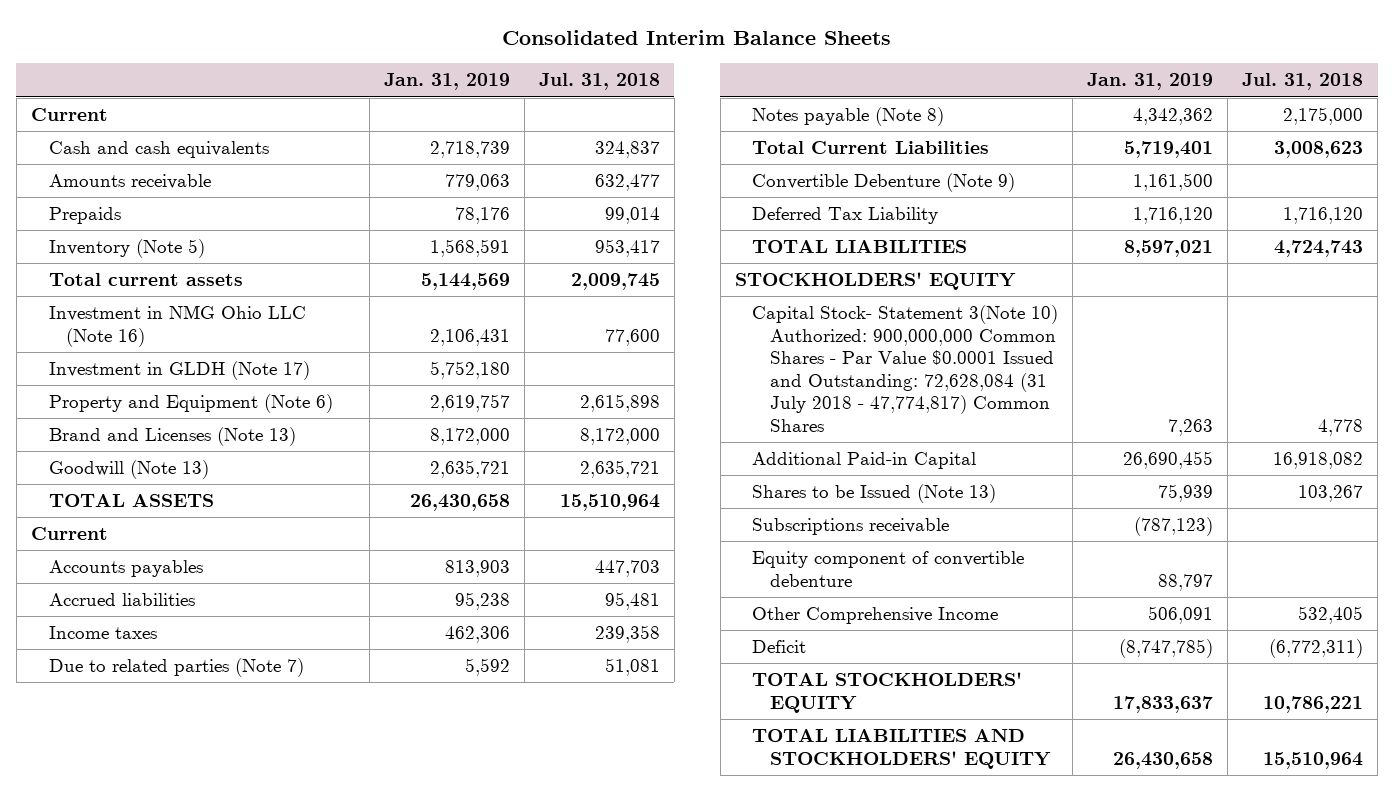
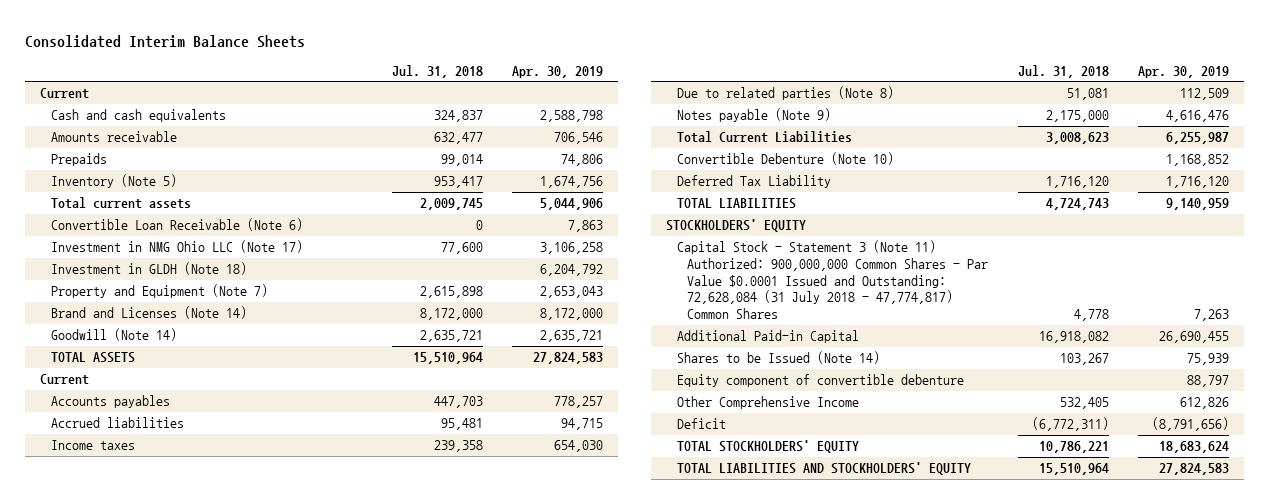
[383,73,510,91] Jan. 31, 2019 -> none
none -> [512,65,604,78] Apr. 30, 2019
none -> [50,218,303,232] Convertible Loan Receivable (Note 6)
[48,305,306,347] Investment in NMG Ohio LLC (Note 16) -> [50,240,303,254] Investment in NMG Ohio LLC (Note 17)
[48,361,310,381] Investment in GLDH (Note 17) -> [50,262,247,276] Investment in GLDH (Note 18)
[48,394,333,414] Property and Equipment (Note 6) -> [50,284,268,299] Property and Equipment (Note 7)
[48,427,296,447] Brand and Licenses (Note 13) -> [50,306,247,320] Brand and Licenses (Note 14)
[48,460,209,480] Goodwill (Note 13) -> [50,328,177,342] Goodwill (Note 14)
[48,658,304,678] Due to related parties (Note 7) -> [676,86,894,101] Due to related parties (Note 8)
[752,107,945,127] Notes payable (Note 8) -> [676,108,831,123] Notes payable (Note 9)
[752,173,1016,193] Convertible Debenture (Note 9) -> [676,152,894,166] Convertible Debenture (Note 10)
[752,305,1059,432] Capital Stock- Statement 3(Note 10) Authorized: 900,000,000 Common Shares - Par Value $0.0001 Issued and Outstanding: 72,628,084 (31 July 2018 - 47,774,817) Common Shares -> [676,240,988,320] Capital Stock - Statement 3 (Note 11) Authorized: 900,000,000 Common Shares - Par Value $0.0001 Issued and Outstanding: 72,628,084 (31 July 2018 - 47,774,817) Common Shares
[752,518,950,536] Subscriptions receivable -> none
[752,484,997,504] Shares to be Issued (Note 13) -> [676,351,880,365] Shares to be Issued (Note 14)

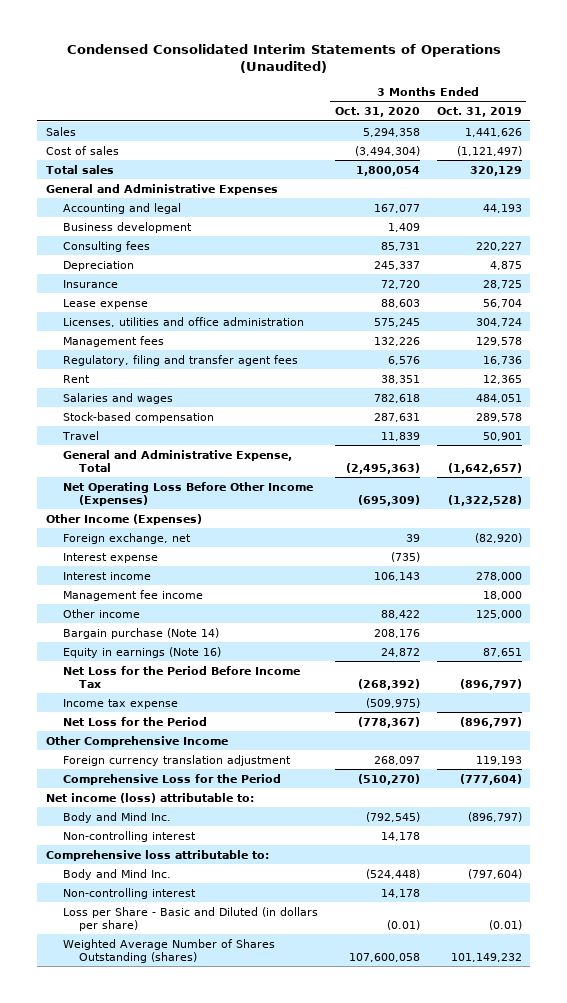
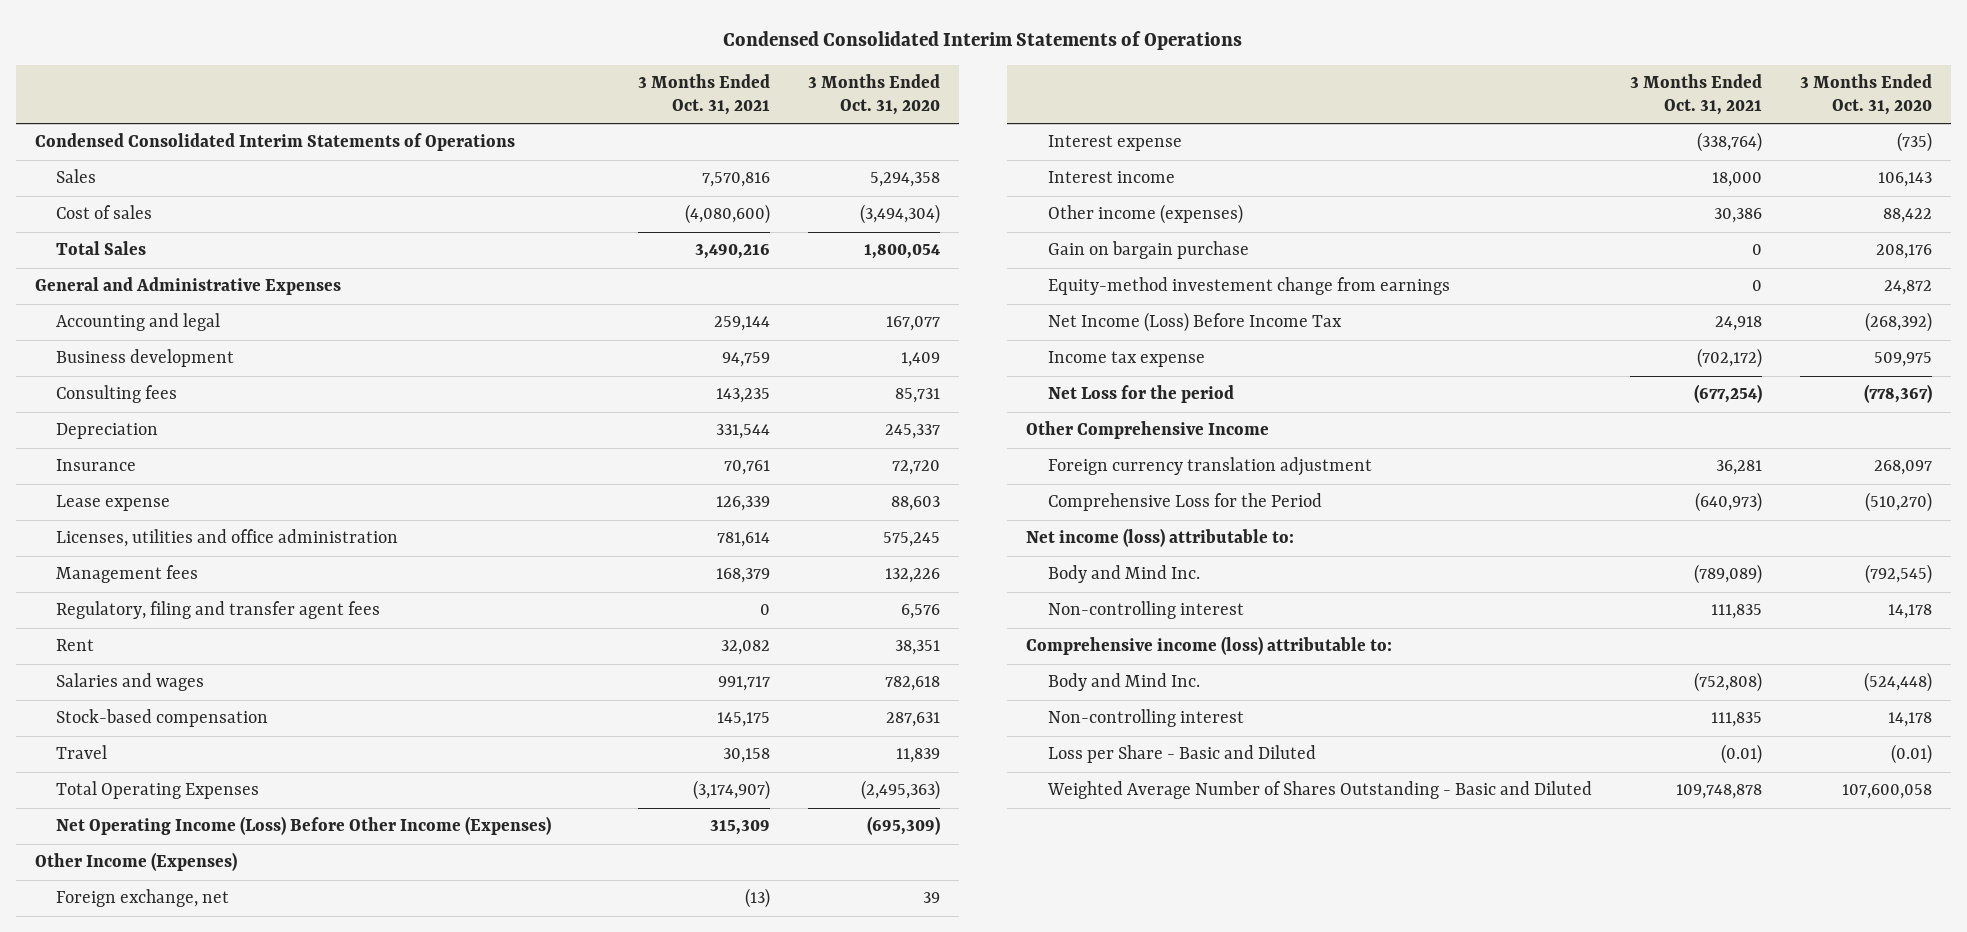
[66,44,501,74] Condensed Consolidated Interim Statements of Operations (Unaudited) -> [723,30,1243,50] Condensed Consolidated Interim Statements of Operations
[436,107,522,118] Oct. 31, 2019 -> none
none -> [638,74,771,115] 3 Months Ended Oct. 31, 2021
none -> [34,133,515,152] Condensed Consolidated Interim Statements of Operations
[45,164,114,174] Total sales -> [56,241,147,256] Total Sales
[62,449,292,472] General and Administrative Expense, Total -> [56,781,260,800] Total Operating Expenses
[62,481,313,506] Net Operating Loss Before Other Income (Expenses) -> [56,816,552,836] Net Operating Income (Loss) Before Other Income (Expenses)
[62,589,203,601] Management fee income -> none
[62,608,140,618] Other income -> [1048,204,1244,225] Other income (expenses)
[62,627,219,639] Bargain purchase (Note 14) -> [1048,241,1250,260] Gain on bargain purchase
[62,646,221,658] Equity in earnings (Note 16) -> [1048,277,1451,296] Equity-method investement change from earnings
[62,665,300,688] Net Loss for the Period Before Income Tax -> [1048,312,1343,333] Net Income (Loss) Before Income Tax
[365,697,420,708] (509,975) -> [1873,352,1932,368] 509,975
[62,716,207,726] Net Loss for the Period -> [1048,385,1235,404] Net Loss for the period
[45,849,269,861] Comprehensive loss attributable to: -> [1026,636,1393,656] Comprehensive income (loss) attributable to:
[62,906,318,931] Loss per Share - Basic and Diluted (in dollars per share) -> [1048,745,1317,764] Loss per Share - Basic and Diluted
[62,938,275,963] Weighted Average Number of Shares Outstanding (shares) -> [1047,781,1593,800] Weighted Average Number of Shares Outstanding - Basic and Diluted

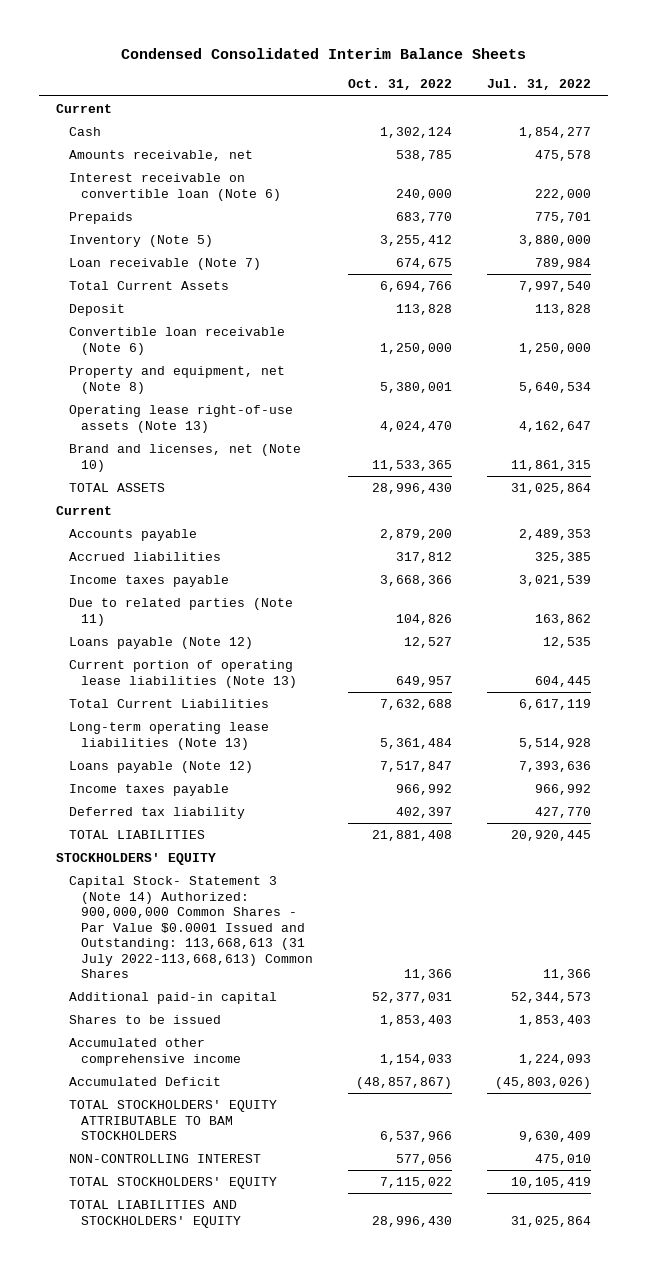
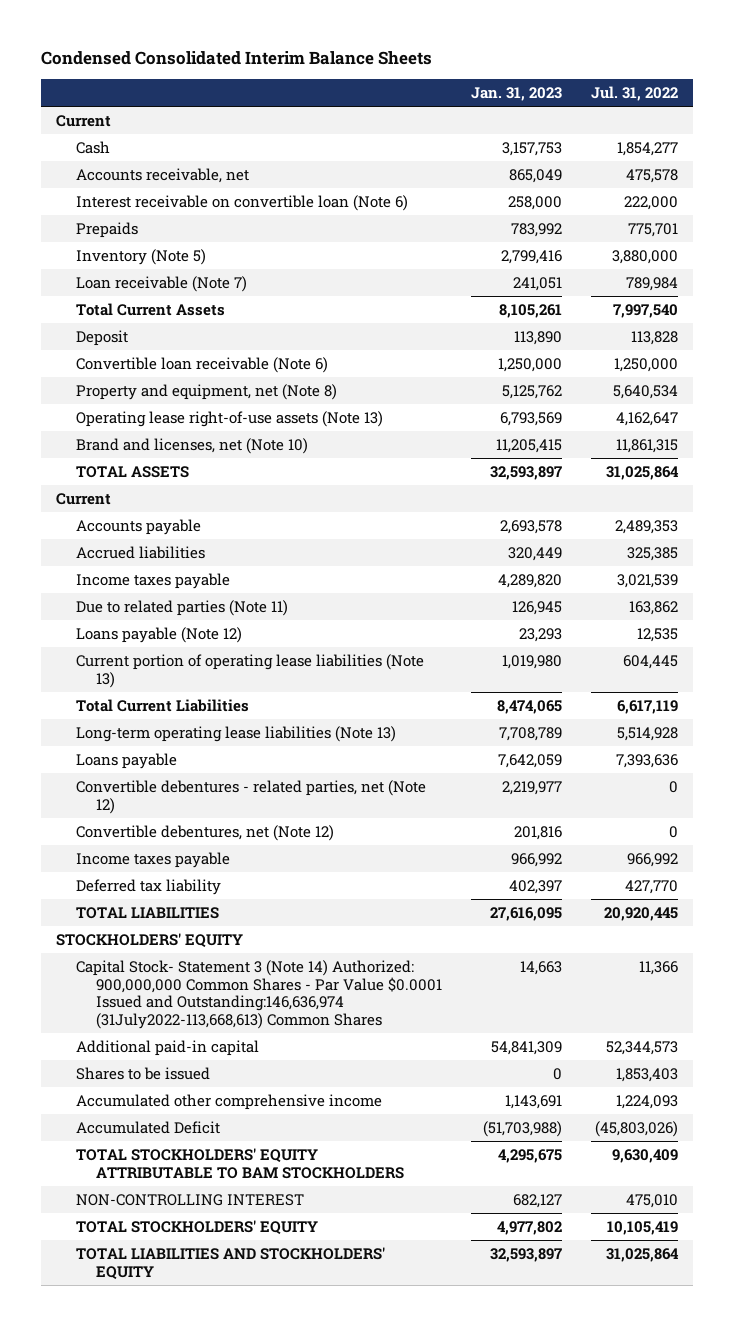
[347,79,452,91] Oct. 31, 2022 -> none
none -> [471,87,563,102] Jan. 31, 2023
[68,150,253,162] Amounts receivable, net -> [76,167,250,183] Accounts receivable, net
[68,761,253,774] Loans payable (Note 12) -> [76,752,178,769] Loans payable
none -> [76,779,427,814] Convertible debentures - related parties, net (Note 12)
none -> [76,824,335,841] Convertible debentures, net (Note 12)
[68,876,313,978] Capital Stock- Statement 3 (Note 14) Authorized: 900,000,000 Common Shares - Par Value $0.0001 Issued and Outstanding: 113,668,613 (31 July 2022-113,668,613) Common Shares -> [76,959,443,1030] Capital Stock- Statement 3 (Note 14) Authorized: 900,000,000 Common Shares - Par Value $0.0001 Issued and Outstanding:146,636,974 (31July2022-113,668,613) Common Shares

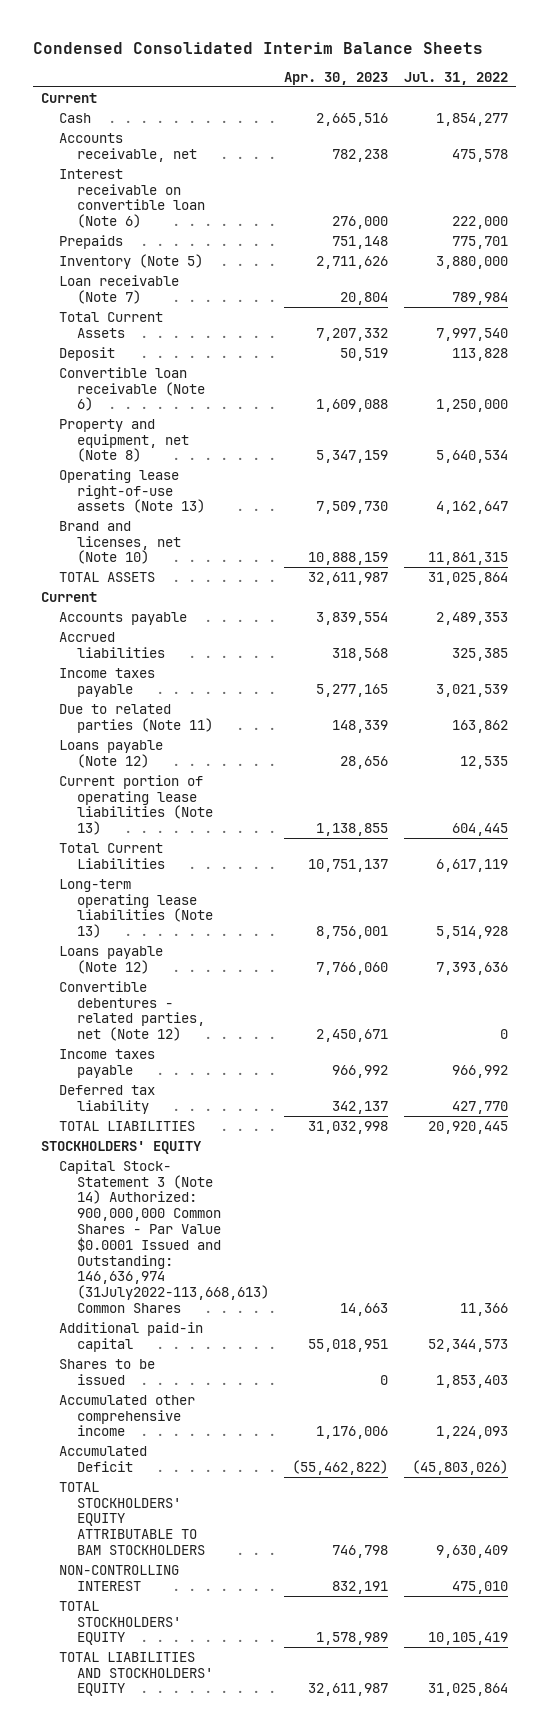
[471,87,563,102] Jan. 31, 2023 -> none
none -> [284,71,389,85] Apr. 30, 2023
[76,752,178,769] Loans payable -> [58,945,163,974] Loans payable (Note 12)
[76,824,335,841] Convertible debentures, net (Note 12) -> none
[76,959,443,1030] Capital Stock- Statement 3 (Note 14) Authorized: 900,000,000 Common Shares - Par Value $0.0001 Issued and Outstanding:146,636,974 (31July2022-113,668,613) Common Shares -> [58,1159,269,1314] Capital Stock- Statement 3 (Note 14) Authorized: 900,000,000 Common Shares - Par Value $0.0001 Issued and Outstanding: 146,636,974 (31July2022-113,668,613) Common Shares

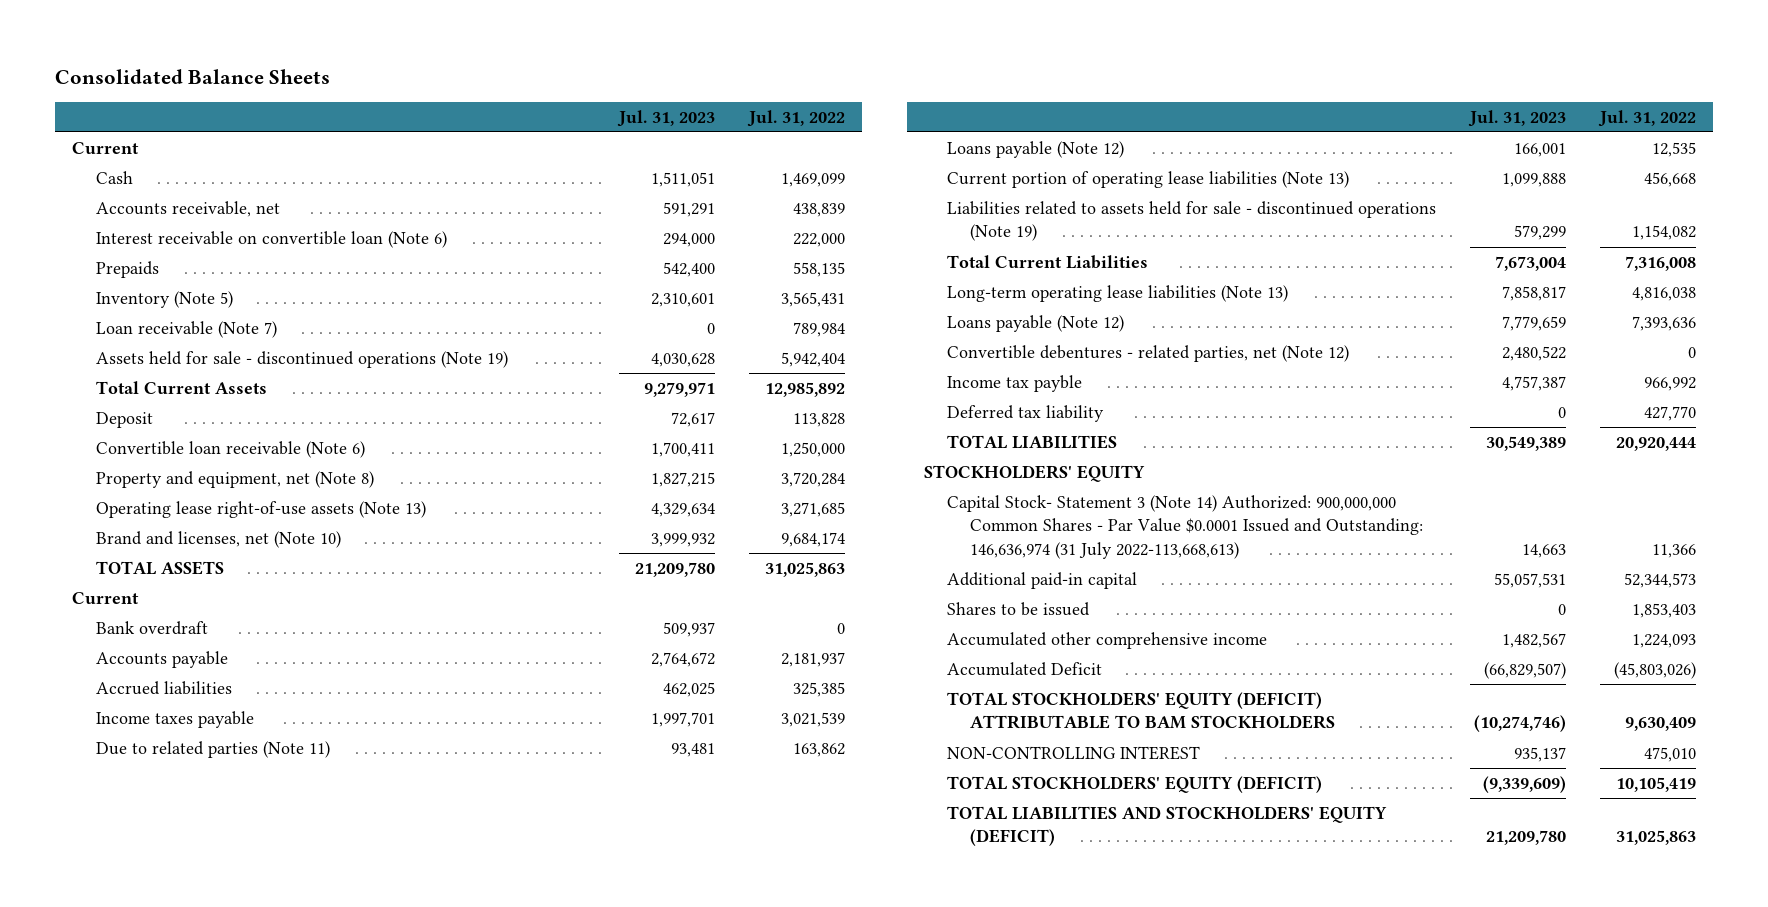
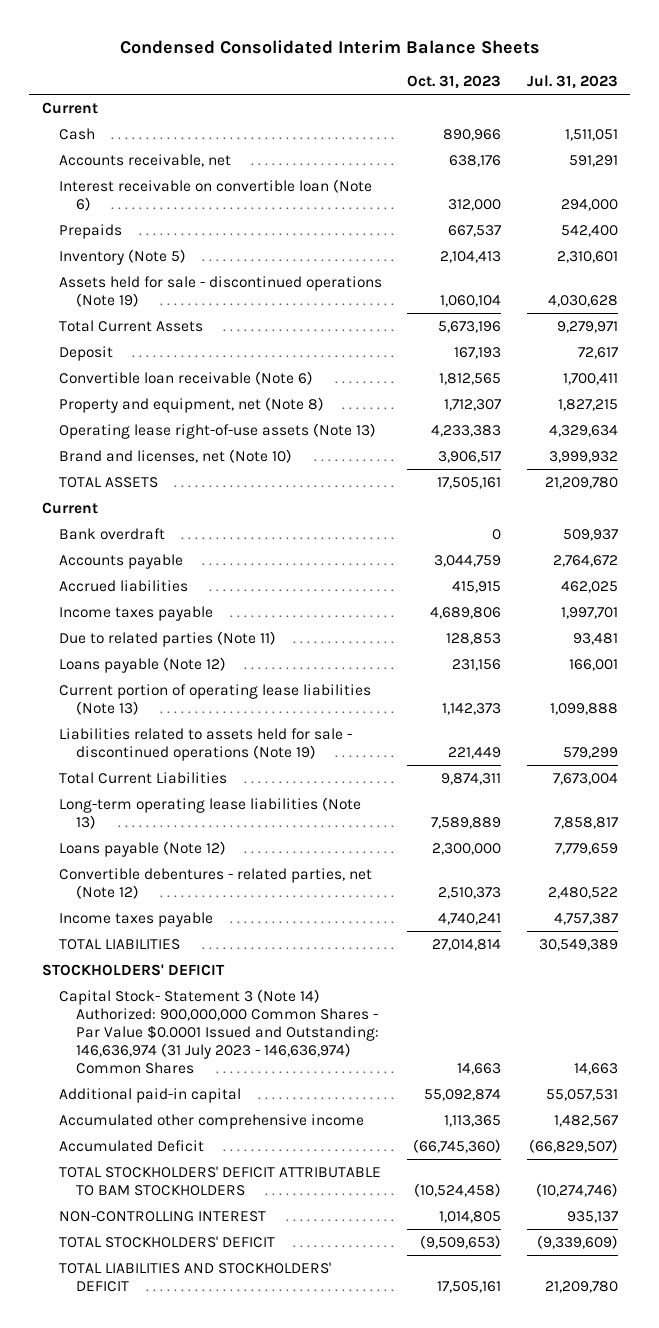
[55,68,331,84] Consolidated Balance Sheets -> [119,39,540,54] Condensed Consolidated Interim Balance Sheets
[746,109,845,127] Jul. 31, 2022 -> none
none -> [407,75,502,90] Oct. 31, 2023
[95,321,277,339] Loan receivable (Note 7) -> none
[947,405,1105,423] Deferred tax liability -> none
[947,375,1083,393] Income tax payble -> [58,911,213,927] Income taxes payable
[923,465,1145,483] STOCKHOLDERS' EQUITY -> [41,963,225,976] STOCKHOLDERS' DEFICIT
[947,495,1424,559] Capital Stock- Statement 3 (Note 14) Authorized: 900,000,000 Common Shares - Par Value $0.0001 Issued and Outstanding: 146,636,974 (31 July 2022-113,668,613) -> [58,988,379,1075] Capital Stock- Statement 3 (Note 14) Authorized: 900,000,000 Common Shares - Par Value $0.0001 Issued and Outstanding: 146,636,974 (31 July 2023 - 146,636,974) Common Shares
[947,602,1091,617] Shares to be issued -> none
[947,692,1336,730] TOTAL STOCKHOLDERS' EQUITY (DEFICIT) ATTRIBUTABLE TO BAM STOCKHOLDERS -> [58,1165,381,1196] TOTAL STOCKHOLDERS' DEFICIT ATTRIBUTABLE TO BAM STOCKHOLDERS
[947,776,1323,794] TOTAL STOCKHOLDERS' EQUITY (DEFICIT) -> [58,1235,275,1248] TOTAL STOCKHOLDERS' DEFICIT
[947,806,1388,847] TOTAL LIABILITIES AND STOCKHOLDERS' EQUITY (DEFICIT) -> [58,1261,331,1292] TOTAL LIABILITIES AND STOCKHOLDERS' DEFICIT

